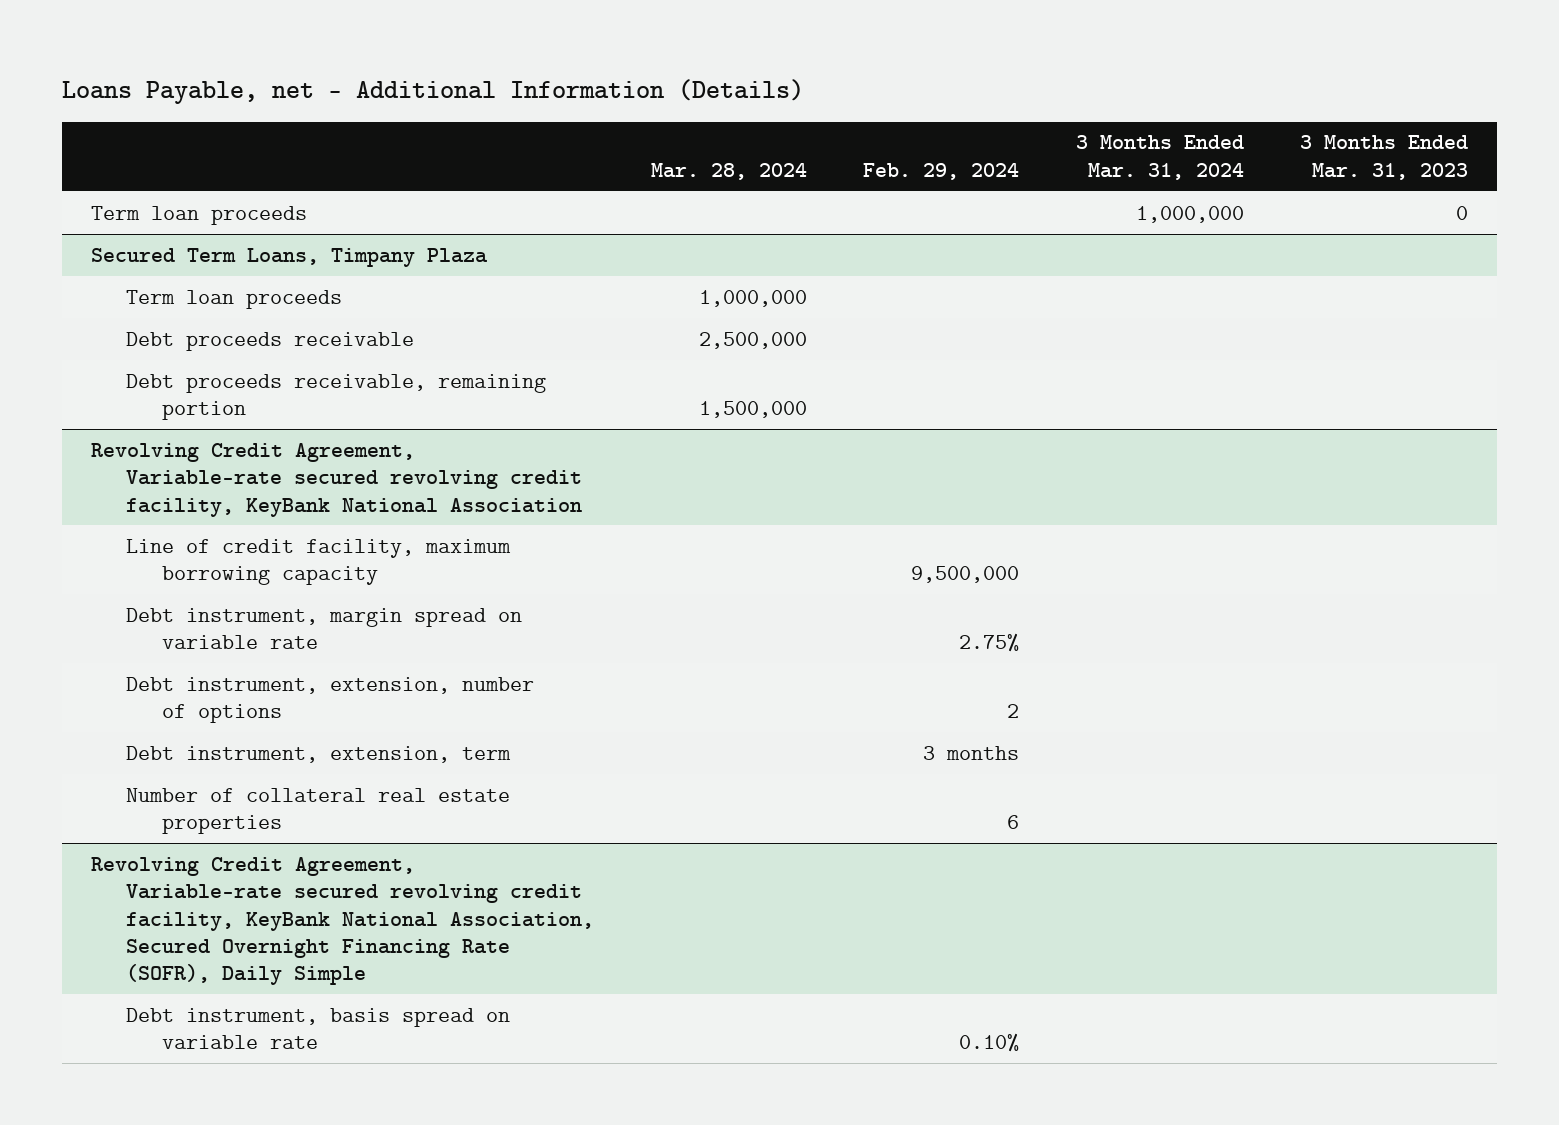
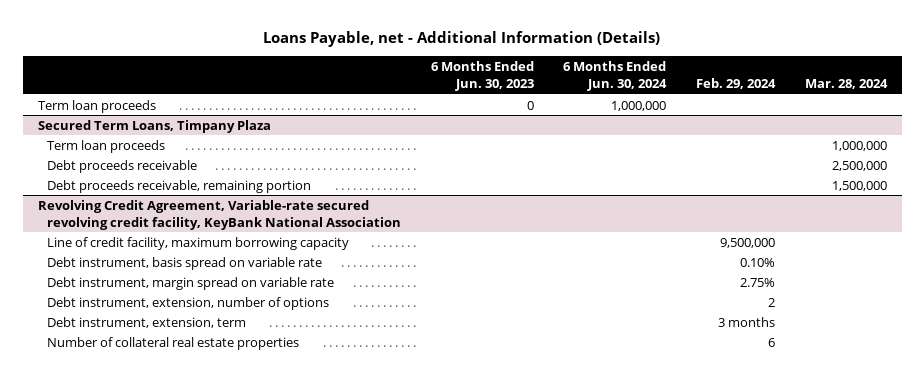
[1075,135,1244,180] 3 Months Ended Mar. 31, 2024 -> none
[1300,135,1469,180] 3 Months Ended Mar. 31, 2023 -> none
none -> [430,61,534,92] 6 Months Ended Jun. 30, 2023
none -> [563,61,668,92] 6 Months Ended Jun. 30, 2024
none -> [47,256,323,270] Debt instrument, basis spread on variable rate
[90,856,595,986] Revolving Credit Agreement, Variable-rate secured revolving credit facility, KeyBank National Association, Secured Overnight Financing Rate (SOFR), Daily Simple -> none
[126,1007,511,1050] Debt instrument, basis spread on variable rate -> none

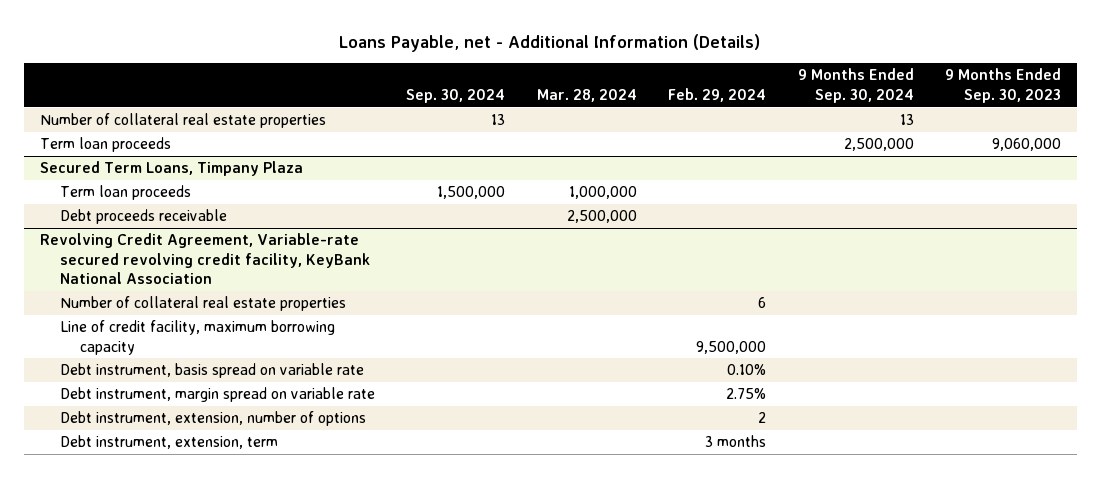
[430,61,534,92] 6 Months Ended Jun. 30, 2023 -> none
[563,61,668,92] 6 Months Ended Jun. 30, 2024 -> none
none -> [406,88,506,103] Sep. 30, 2024
none -> [797,68,914,103] 9 Months Ended Sep. 30, 2024
none -> [945,68,1062,103] 9 Months Ended Sep. 30, 2023
none -> [39,113,326,129] Number of collateral real estate properties
[47,179,312,193] Debt proceeds receivable, remaining portion -> none
[47,336,300,350] Number of collateral real estate properties -> [60,296,347,312] Number of collateral real estate properties

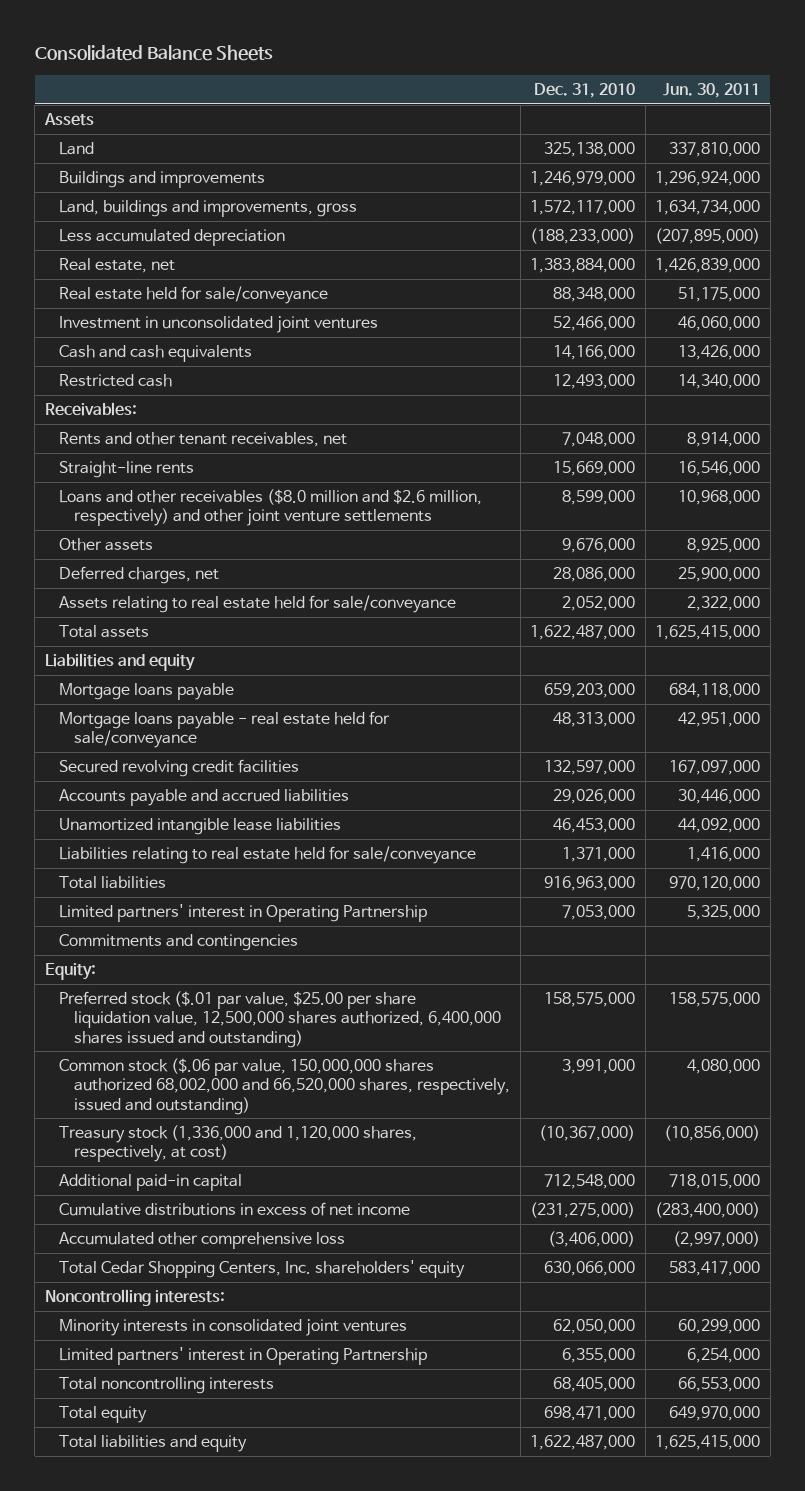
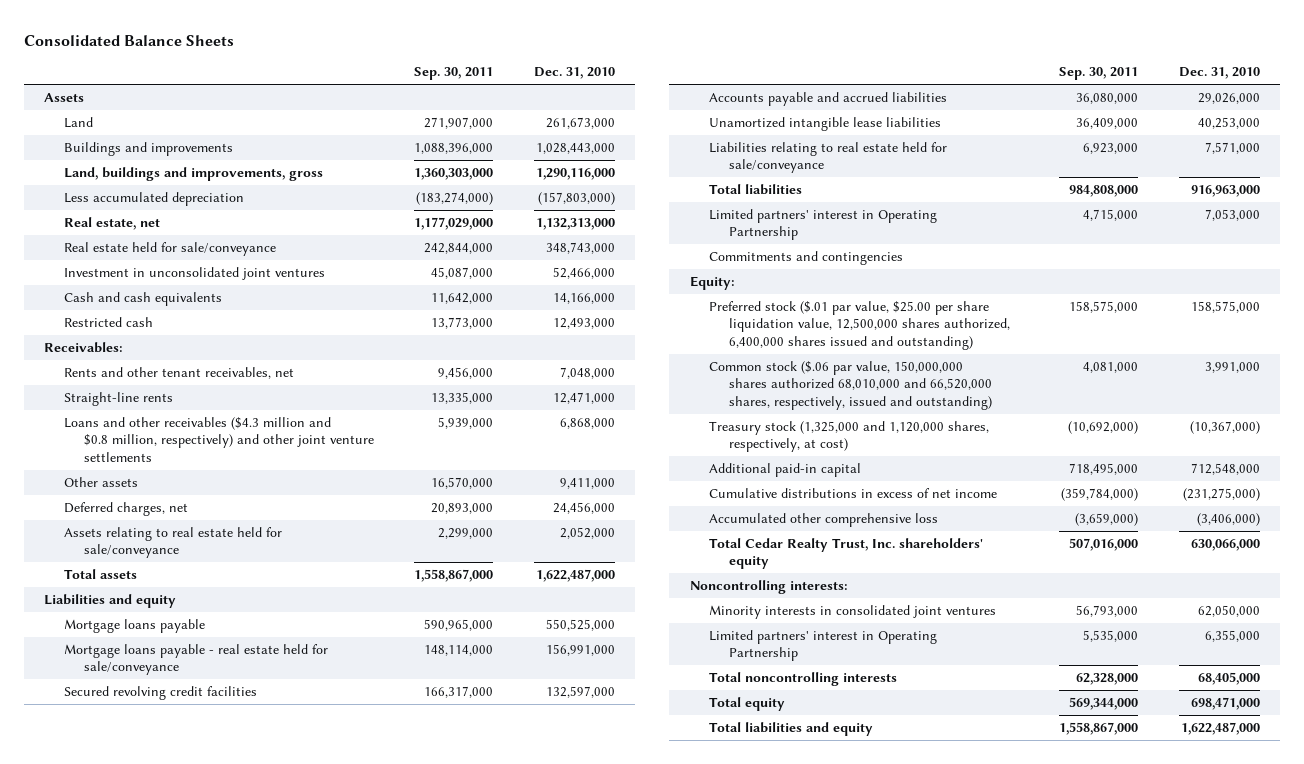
[663,82,761,98] Jun. 30, 2011 -> none
none -> [414,67,494,81] Sep. 30, 2011
[544,142,636,158] 325,138,000 -> [545,116,615,129] 261,673,000
[530,171,636,187] 1,246,979,000 -> [535,142,615,154] 1,028,443,000
[530,200,636,216] 1,572,117,000 -> [535,167,615,180] 1,290,116,000
[530,228,636,245] (188,233,000) -> [537,191,615,205] (157,803,000)
[530,258,636,274] 1,383,884,000 -> [535,217,615,230] 1,132,313,000
[553,287,636,303] 88,348,000 -> [545,241,615,254] 348,743,000
[553,461,636,477] 15,669,000 -> [552,391,615,404] 12,471,000
[59,489,483,527] Loans and other receivables ($8.0 million and $2.6 million, respectively) and other joint venture settlements -> [64,416,374,462] Loans and other receivables ($4.3 million and $0.8 million, respectively) and other joint venture settlements
[562,490,636,506] 8,599,000 -> [559,417,615,429] 6,868,000
[562,538,636,554] 9,676,000 -> [559,477,615,489] 9,411,000
[553,567,636,583] 28,086,000 -> [552,501,615,514] 24,456,000
[544,683,636,699] 659,203,000 -> [545,618,615,631] 550,525,000
[553,712,636,728] 48,313,000 -> [545,643,615,656] 156,991,000
[553,818,636,834] 46,453,000 -> [1197,116,1260,129] 40,253,000
[562,847,636,863] 1,371,000 -> [1204,141,1260,154] 7,571,000
[59,1058,511,1115] Common stock ($.06 par value, 150,000,000 shares authorized 68,002,000 and 66,520,000 shares, respectively, issued and outstanding) -> [709,360,993,410] Common stock ($.06 par value, 150,000,000 shares authorized 68,010,000 and 66,520,000 shares, respectively, issued and outstanding)
[59,1125,418,1163] Treasury stock (1,336,000 and 1,120,000 shares, respectively, at cost) -> [709,420,990,453] Treasury stock (1,325,000 and 1,120,000 shares, respectively, at cost)
[59,1260,466,1279] Total Cedar Shopping Centers, Inc. shareholders' equity -> [709,537,984,570] Total Cedar Realty Trust, Inc. shareholders' equity

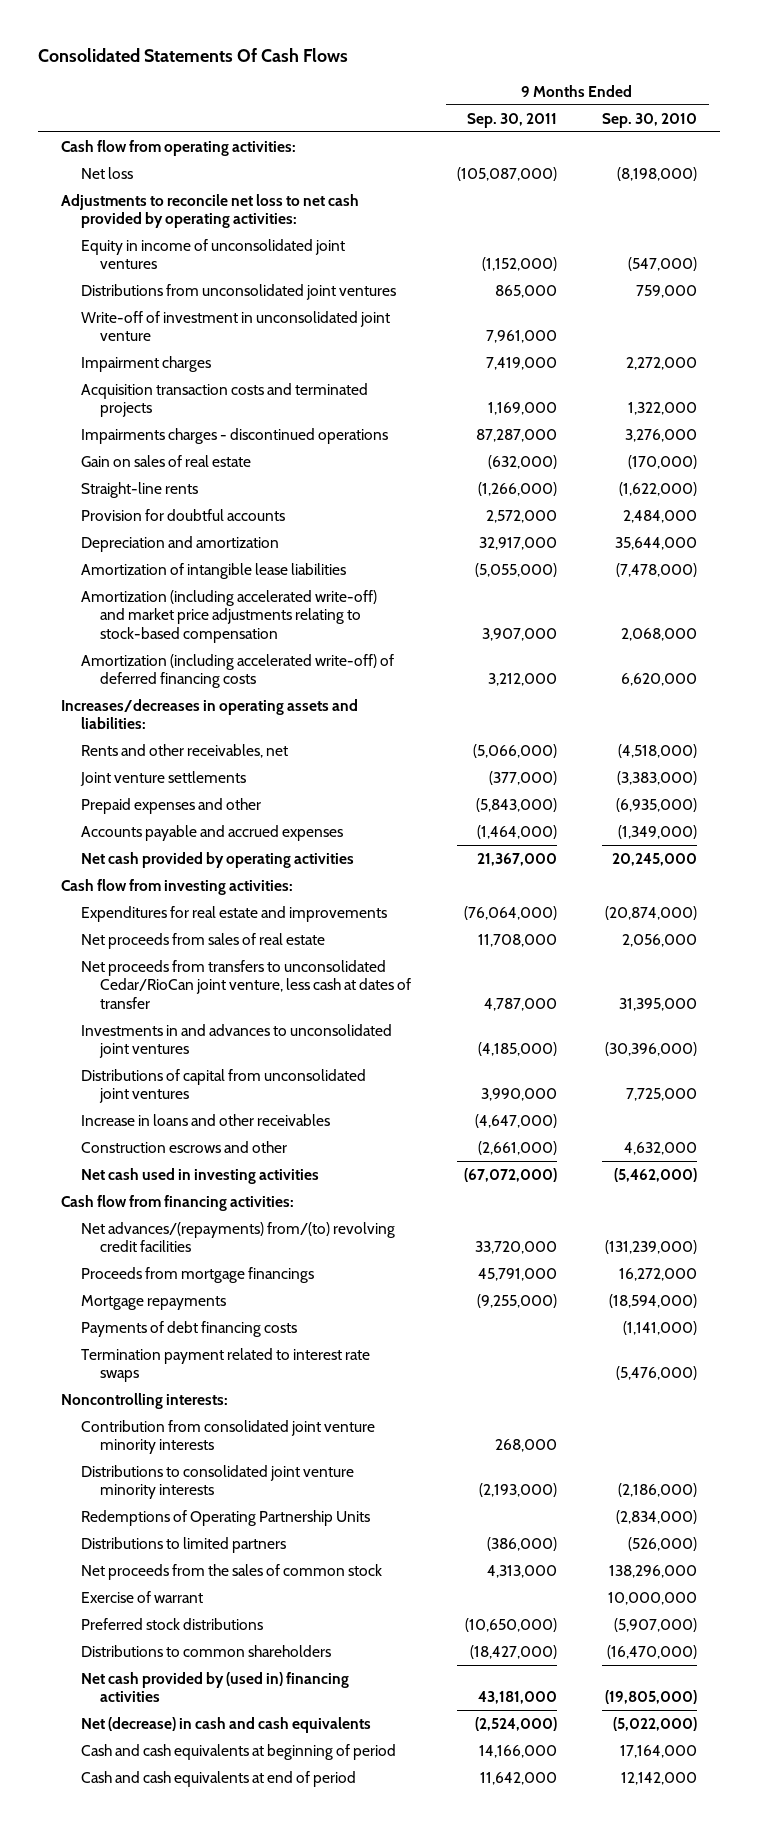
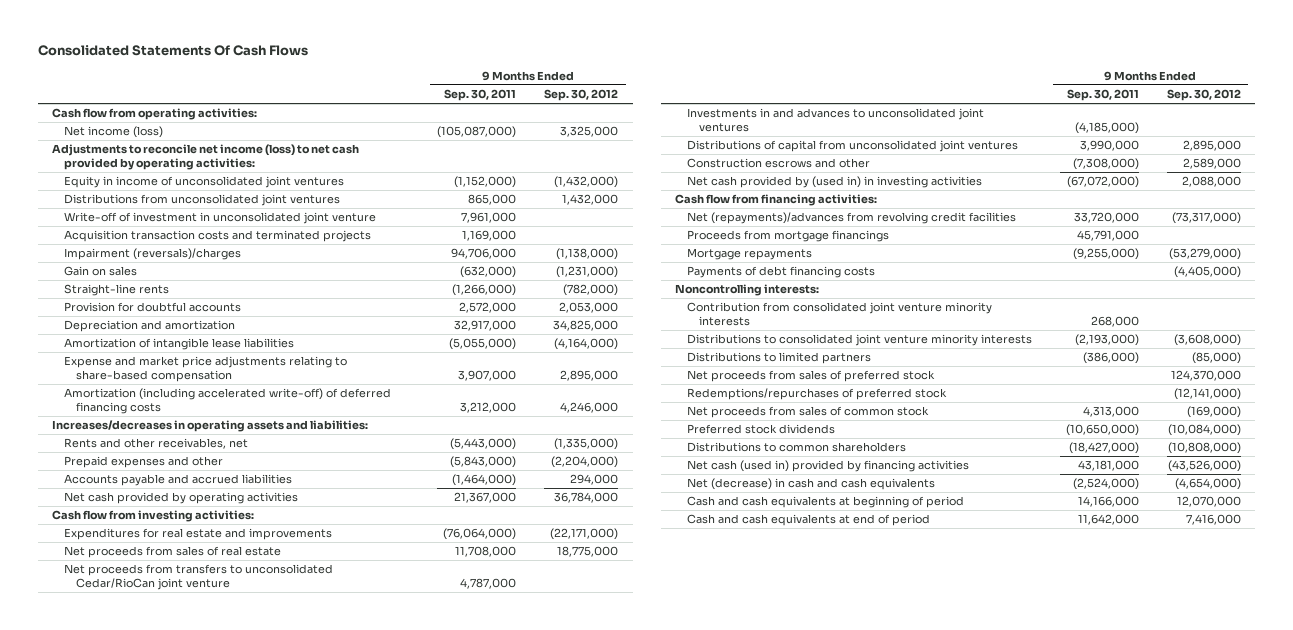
[602,112,698,128] Sep. 30, 2010 -> none
none -> [544,89,619,102] Sep. 30, 2012
[80,166,133,179] Net loss -> [64,126,164,139] Net income (loss)
[60,193,359,229] Adjustments to reconcile net loss to net cash provided by operating activities: -> [52,144,360,170] Adjustments to reconcile net income (loss) to net cash provided by operating activities:
[80,355,211,372] Impairment charges -> none
[80,427,388,444] Impairments charges - discontinued operations -> none
none -> [64,248,242,261] Impairment (reversals)/charges
[80,454,251,467] Gain on sales of real estate -> [64,266,138,277] Gain on sales
[80,589,377,643] Amortization (including accelerated write-off) and market price adjustments relating to stock-based compensation -> [64,356,348,382] Expense and market price adjustments relating to share-based compensation
[79,770,246,786] Joint venture settlements -> none
[472,743,557,758] (5,066,000) -> [450,438,517,451] (5,443,000)
[80,824,343,841] Accounts payable and accrued expenses -> [64,474,293,487] Accounts payable and accrued liabilities
[80,959,412,1009] Net proceeds from transfers to unconsolidated Cedar/RioCan joint venture, less cash at dates of transfer -> [64,564,334,590] Net proceeds from transfers to unconsolidated Cedar/RioCan joint venture
[80,1113,330,1126] Increase in loans and other receivables -> none
[477,1140,557,1155] (2,661,000) -> [1072,158,1139,171] (7,308,000)
[80,1167,319,1184] Net cash used in investing activities -> [686,176,982,189] Net cash provided by (used in) in investing activities
[80,1221,395,1253] Net advances/(repayments) from/(to) revolving credit facilities -> [686,212,1016,225] Net (repayments)/advances from revolving credit facilities
[80,1347,370,1383] Termination payment related to interest rate swaps -> none
[80,1509,370,1526] Redemptions of Operating Partnership Units -> none
[80,1590,203,1603] Exercise of warrant -> none
none -> [686,370,935,383] Net proceeds from sales of preferred stock
none -> [686,388,947,401] Redemptions/repurchases of preferred stock
[80,1563,382,1580] Net proceeds from the sales of common stock -> [686,406,929,419] Net proceeds from sales of common stock
[80,1617,263,1630] Preferred stock distributions -> [686,424,835,435] Preferred stock dividends
[80,1671,349,1703] Net cash provided by (used in) financing activities -> [686,460,969,473] Net cash (used in) provided by financing activities

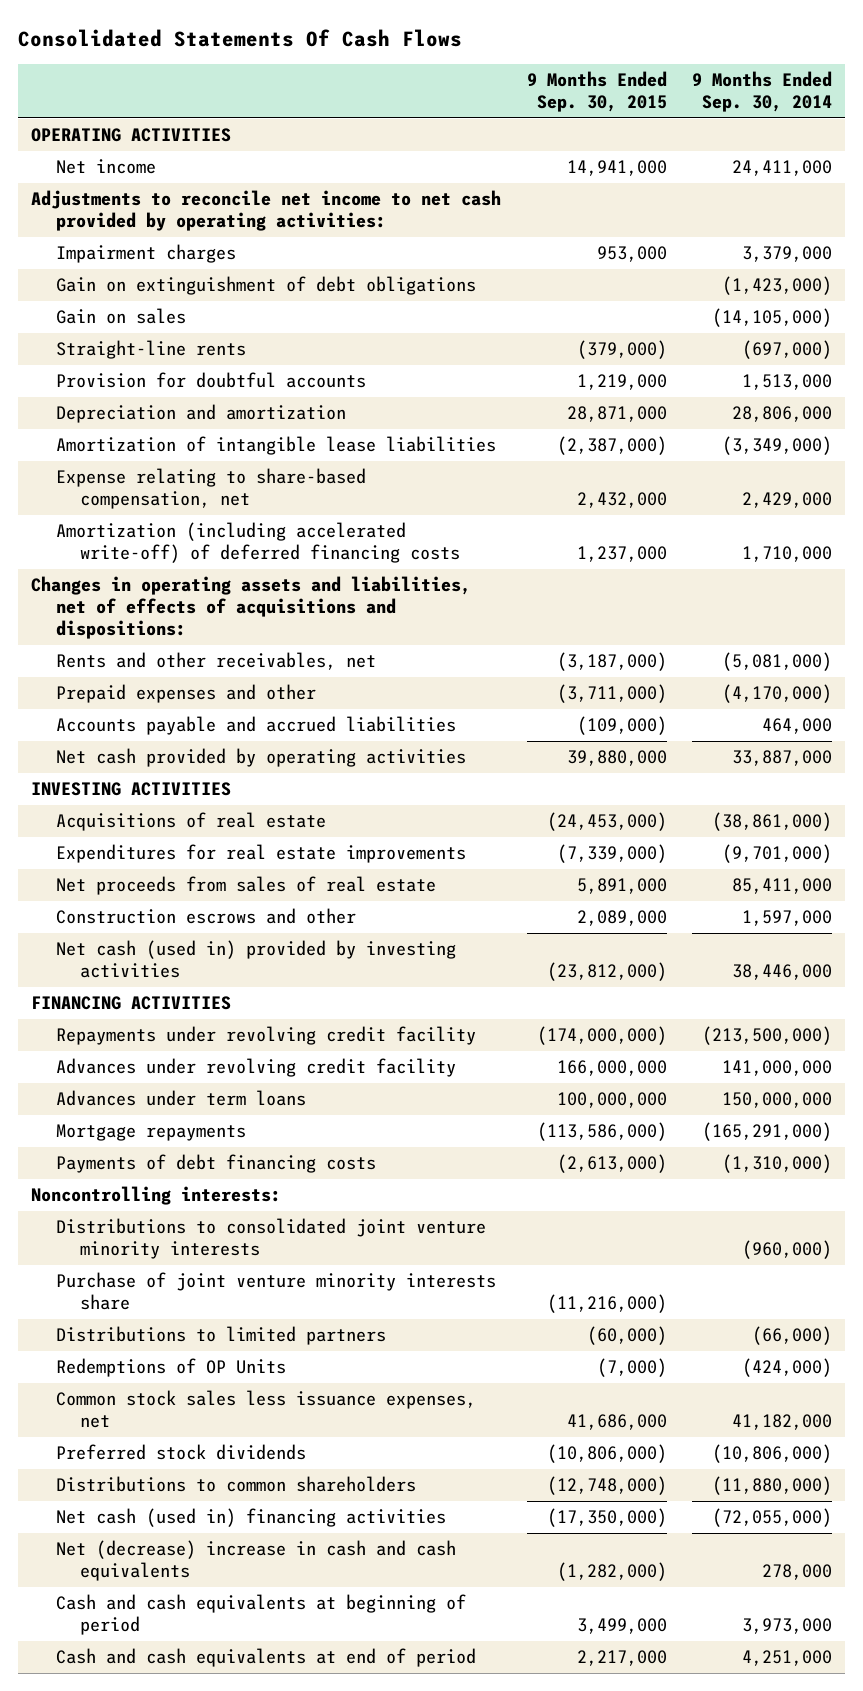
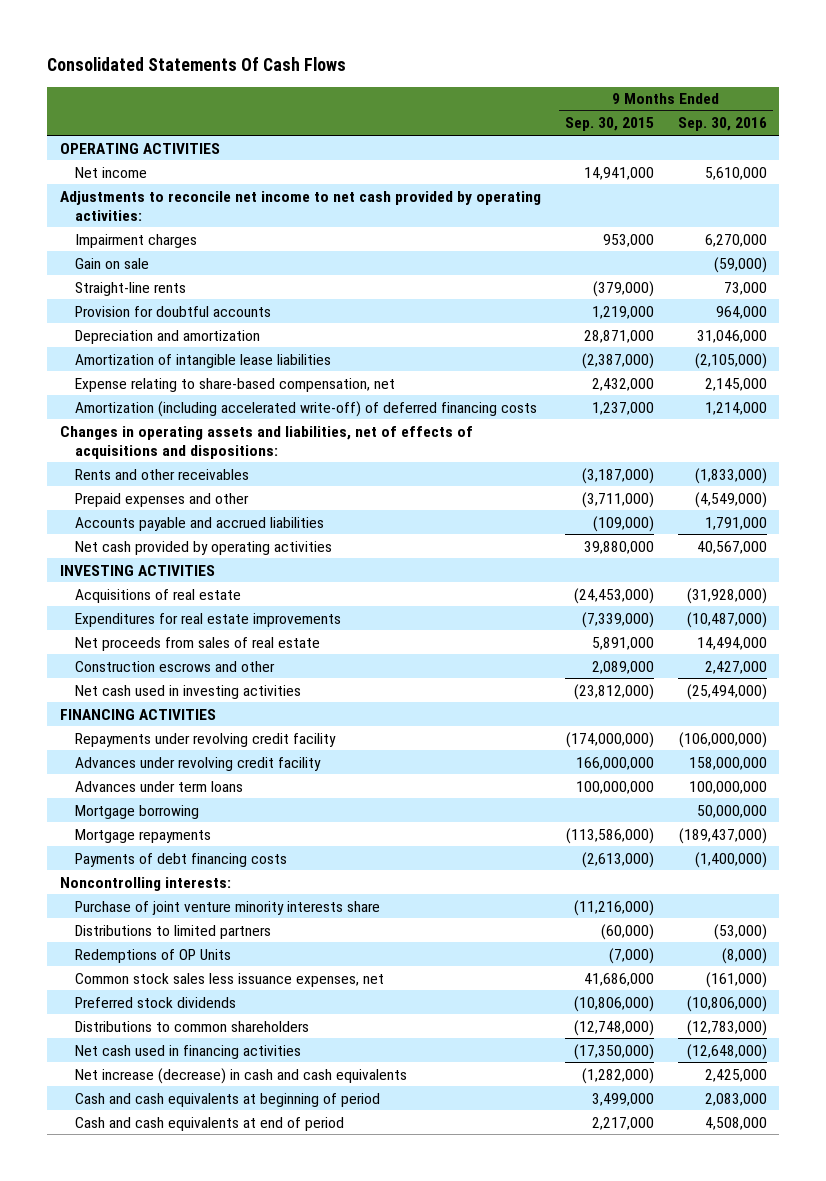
[692,71,833,113] 9 Months Ended Sep. 30, 2014 -> none
none -> [677,117,767,132] Sep. 30, 2016
[55,276,476,296] Gain on extinguishment of debt obligations -> none
[55,308,186,325] Gain on sales -> [74,257,149,269] Gain on sale
[55,652,376,671] Rents and other receivables, net -> [74,468,249,480] Rents and other receivables
[55,940,456,979] Net cash (used in) provided by investing activities -> [74,684,301,699] Net cash used in investing activities
none -> [74,804,199,819] Mortgage borrowing
[55,1218,486,1260] Distributions to consolidated joint venture minority interests -> none
[55,1508,446,1528] Net cash (used in) financing activities -> [74,1044,301,1059] Net cash used in financing activities
[55,1540,456,1582] Net (decrease) increase in cash and cash equivalents -> [74,1067,407,1084] Net increase (decrease) in cash and cash equivalents

